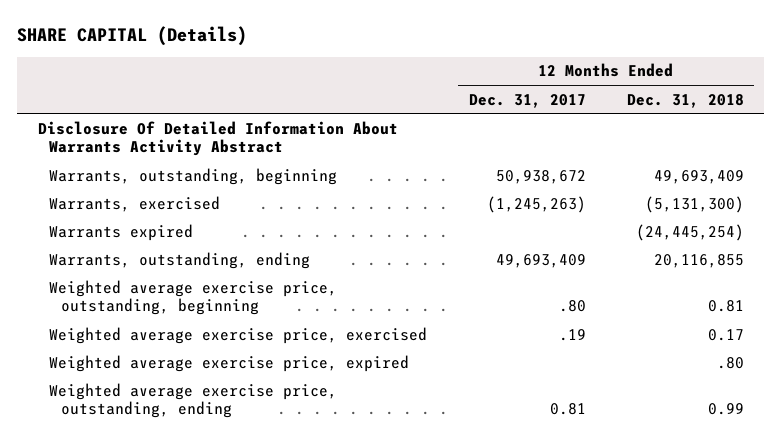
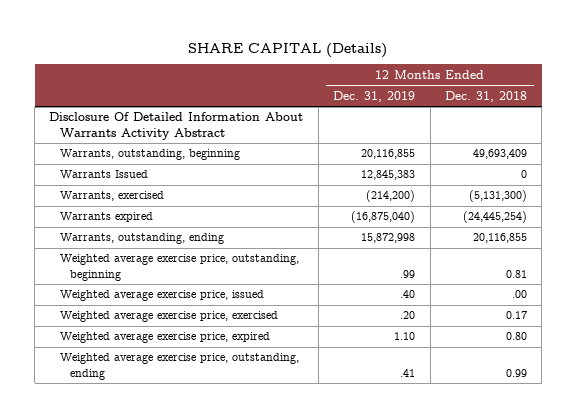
[468,93,586,108] Dec. 31, 2017 -> none
none -> [333,90,416,102] Dec. 31, 2019
none -> [59,170,148,179] Warrants Issued
none -> [59,290,264,302] Weighted average exercise price, issued
[716,356,744,369] .80 -> [505,332,527,341] 0.80

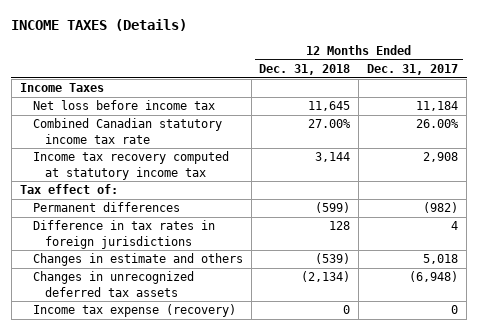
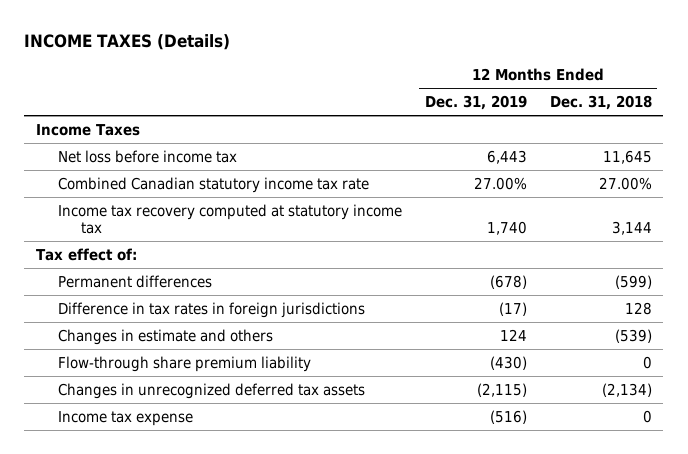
[367,64,459,76] Dec. 31, 2017 -> none
none -> [425,95,528,111] Dec. 31, 2019
none -> [58,355,312,372] Flow-through share premium liability
[32,304,236,318] Income tax expense (recovery) -> [58,410,194,426] Income tax expense

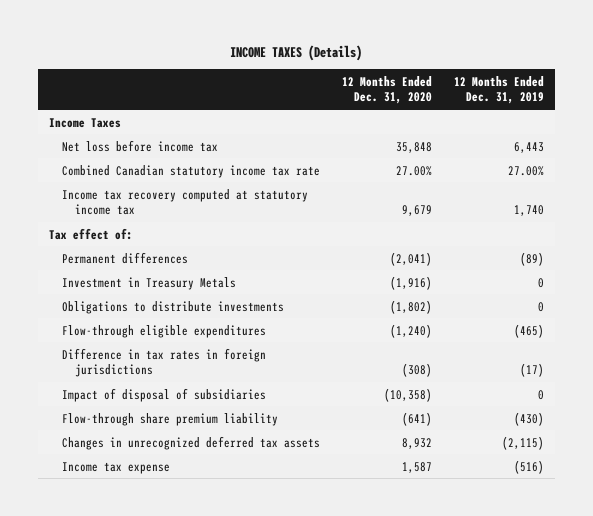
[549,95,652,111] Dec. 31, 2018 -> none
none -> [341,75,432,105] 12 Months Ended Dec. 31, 2020
[490,274,528,289] (678) -> [519,251,544,266] (89)
none -> [62,276,237,290] Investment in Treasury Metals
none -> [62,300,285,314] Obligations to distribute investments
none -> [62,324,267,338] Flow-through eligible expenditures
[58,328,274,345] Changes in estimate and others -> none
none -> [62,387,267,402] Impact of disposal of subsidiaries

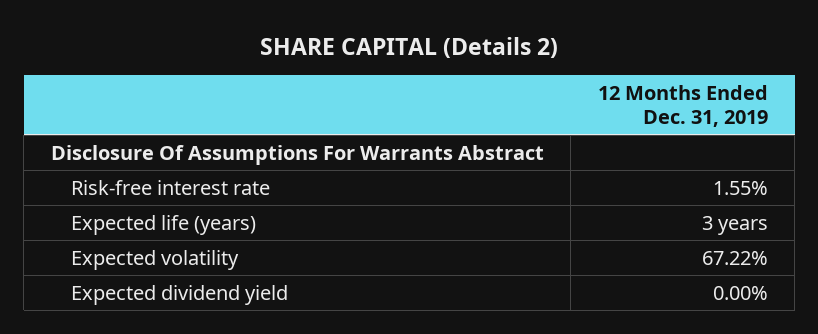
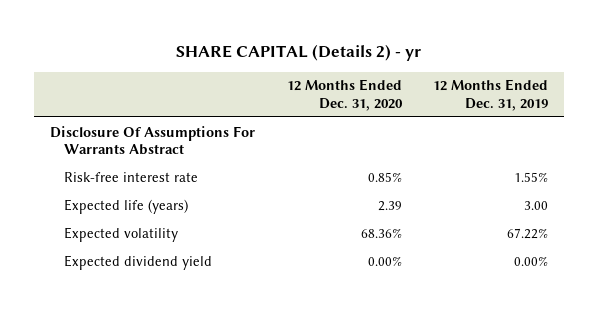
[260,36,559,58] SHARE CAPITAL (Details 2) -> [176,44,422,62] SHARE CAPITAL (Details 2) - yr
none -> [286,79,403,111] 12 Months Ended Dec. 31, 2020
[701,215,768,235] 3 years -> [524,200,549,210] 3.00

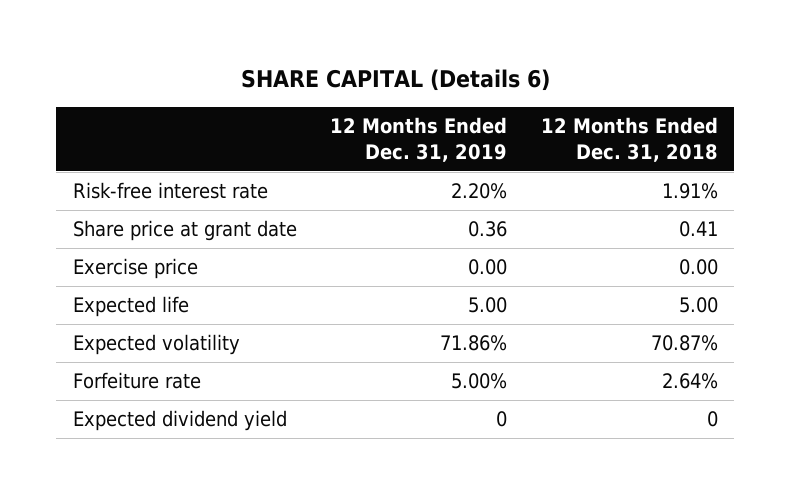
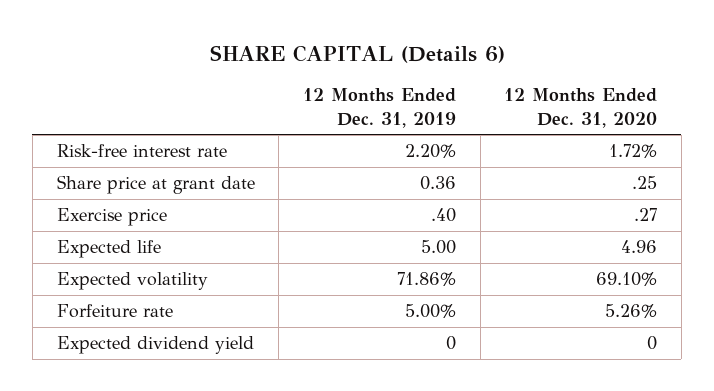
[540,117,718,162] 12 Months Ended Dec. 31, 2018 -> none
none -> [504,88,658,128] 12 Months Ended Dec. 31, 2020
[468,259,508,276] 0.00 -> [430,208,456,223] .40

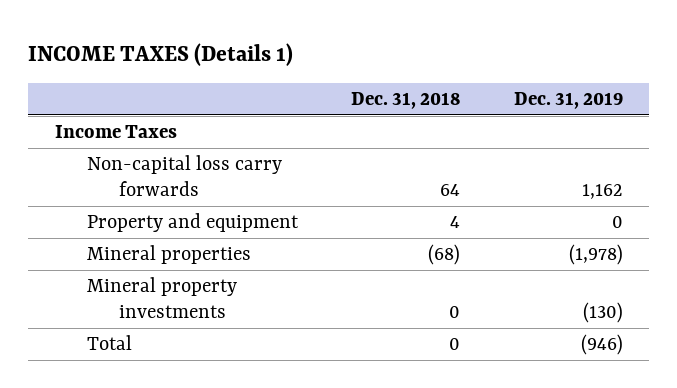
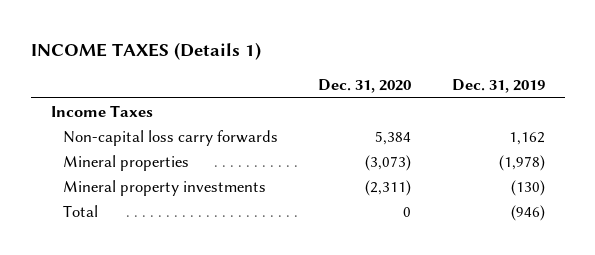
[351,91,461,109] Dec. 31, 2018 -> none
none -> [318,79,412,94] Dec. 31, 2020
[86,213,299,233] Property and equipment -> none

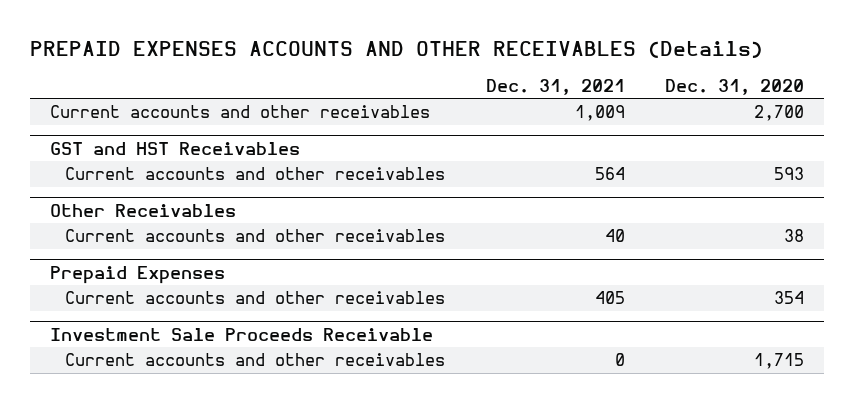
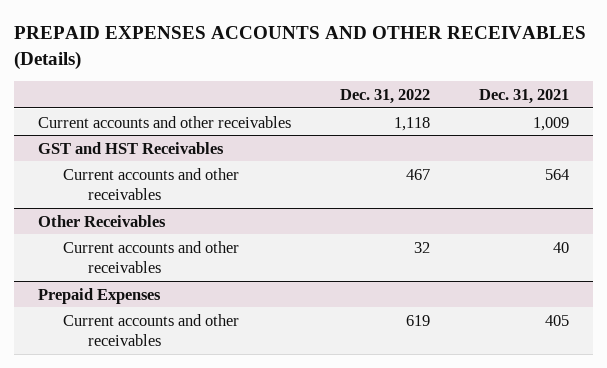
[665,78,805,95] Dec. 31, 2020 -> none
none -> [339,88,430,104] Dec. 31, 2022
[50,327,434,341] Investment Sale Proceeds Receivable -> none
[65,353,446,367] Current accounts and other receivables -> none

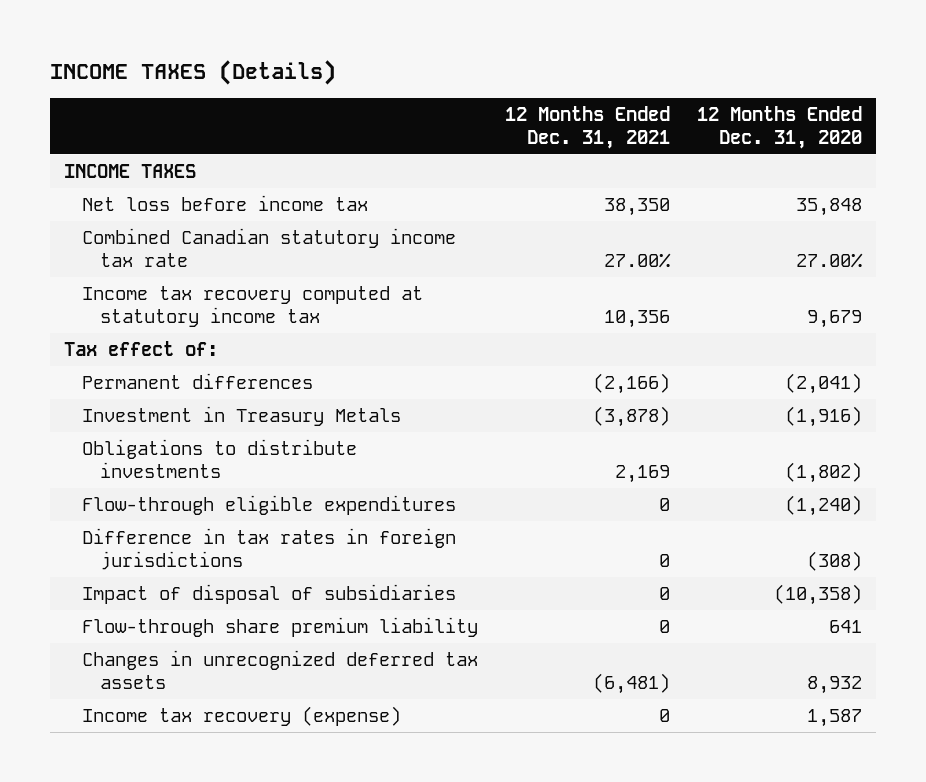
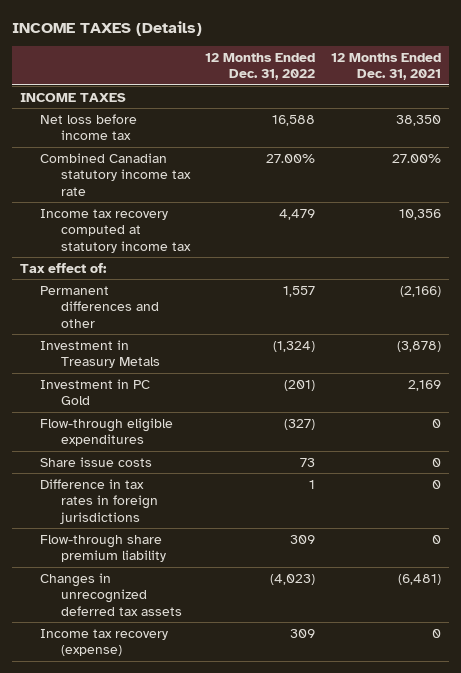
[697,106,863,149] 12 Months Ended Dec. 31, 2020 -> none
none -> [205,52,316,81] 12 Months Ended Dec. 31, 2022
[81,373,313,390] Permanent differences -> [40,285,159,328] Permanent differences and other
[81,439,357,478] Obligations to distribute investments -> [40,378,151,406] Investment in PC Gold
none -> [40,456,153,467] Share issue costs
[81,584,456,605] Impact of disposal of subsidiaries -> none

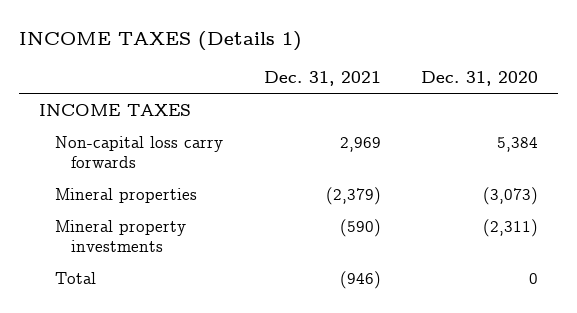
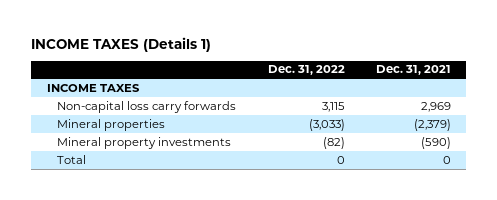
[421,70,539,86] Dec. 31, 2020 -> none
none -> [267,65,345,76] Dec. 31, 2022
[339,270,381,289] (946) -> [442,155,451,164] 0

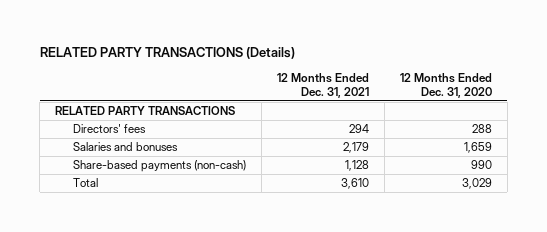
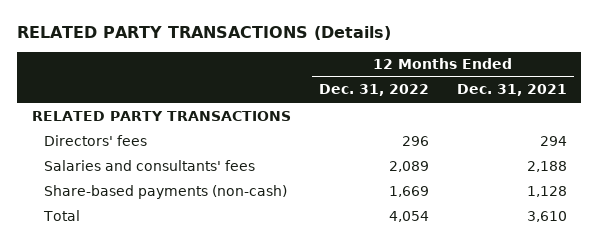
[399,73,492,98] 12 Months Ended Dec. 31, 2020 -> none
none -> [318,84,429,97] Dec. 31, 2022
[72,142,178,152] Salaries and bonuses -> [43,159,255,171] Salaries and consultants' fees
[342,142,369,154] 2,179 -> [526,160,567,172] 2,188

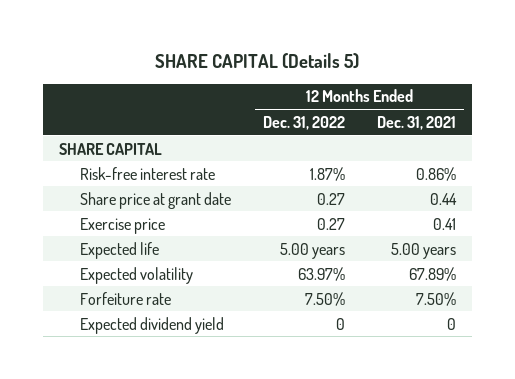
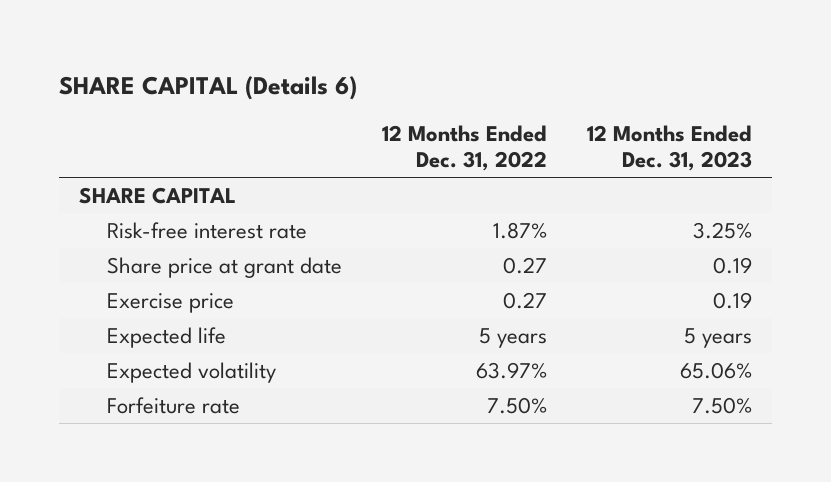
[155,52,360,69] SHARE CAPITAL (Details 5) -> [59,75,358,100] SHARE CAPITAL (Details 6)
[377,115,457,130] Dec. 31, 2021 -> none
none -> [586,124,752,172] 12 Months Ended Dec. 31, 2023
[280,242,346,259] 5.00 years -> [479,327,548,348] 5 years
[79,316,224,334] Expected dividend yield -> none

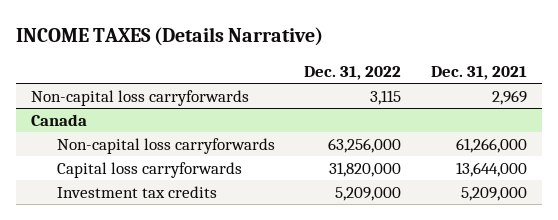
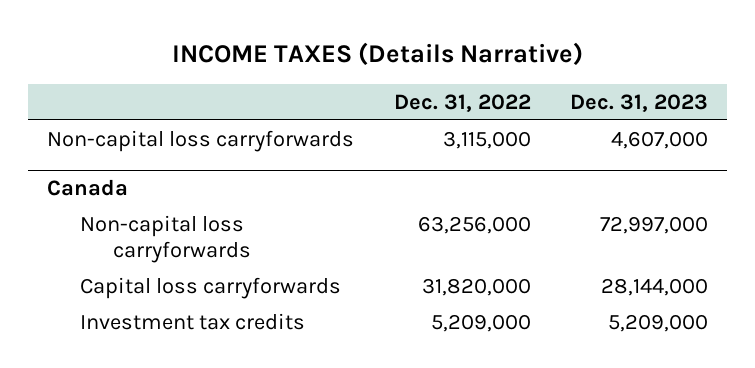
[430,65,527,80] Dec. 31, 2021 -> none
none -> [569,93,708,112] Dec. 31, 2023
[370,89,402,105] 3,115 -> [442,130,531,149] 3,115,000

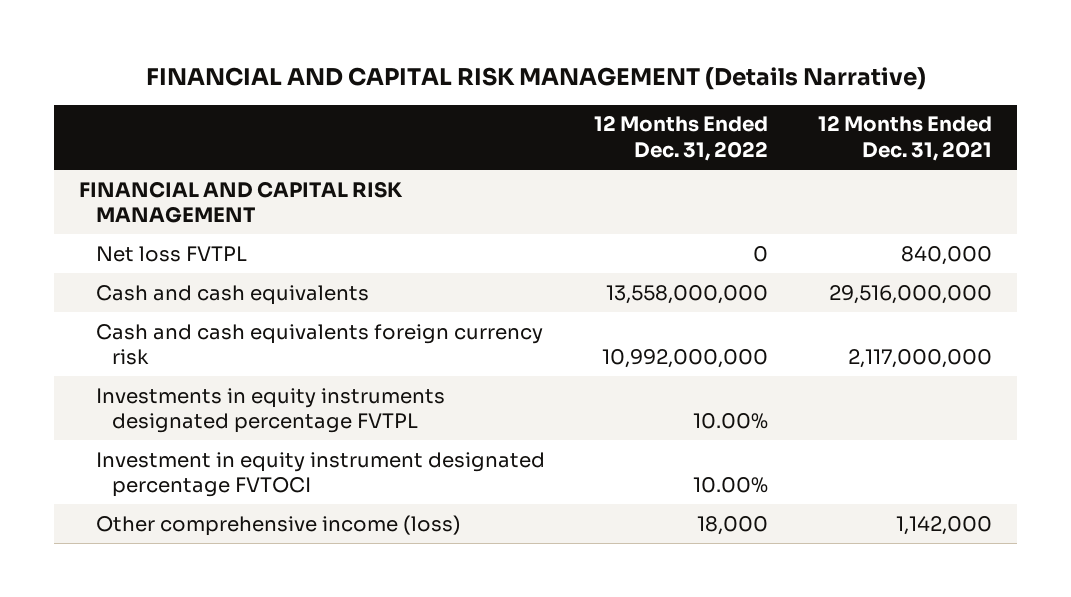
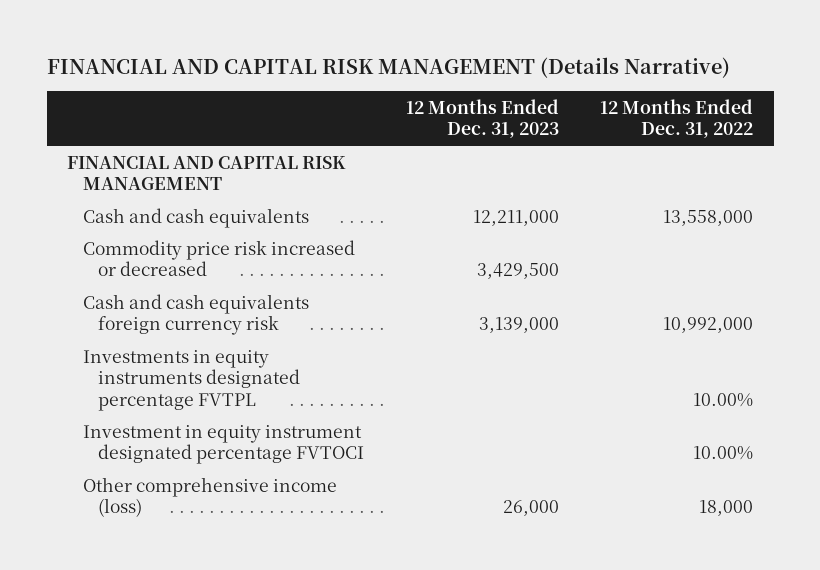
[818,115,993,161] 12 Months Ended Dec. 31, 2021 -> none
none -> [405,98,559,139] 12 Months Ended Dec. 31, 2023
[95,245,247,262] Net loss FVTPL -> none
[606,284,769,304] 13,558,000,000 -> [662,209,753,226] 13,558,000
none -> [82,239,355,277] Commodity price risk increased or decreased
[602,349,769,369] 10,992,000,000 -> [662,317,753,334] 10,992,000

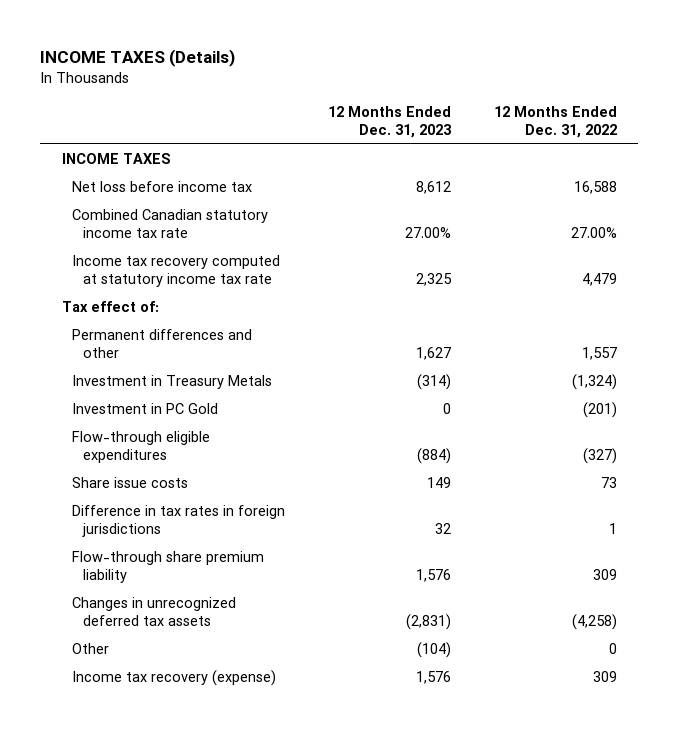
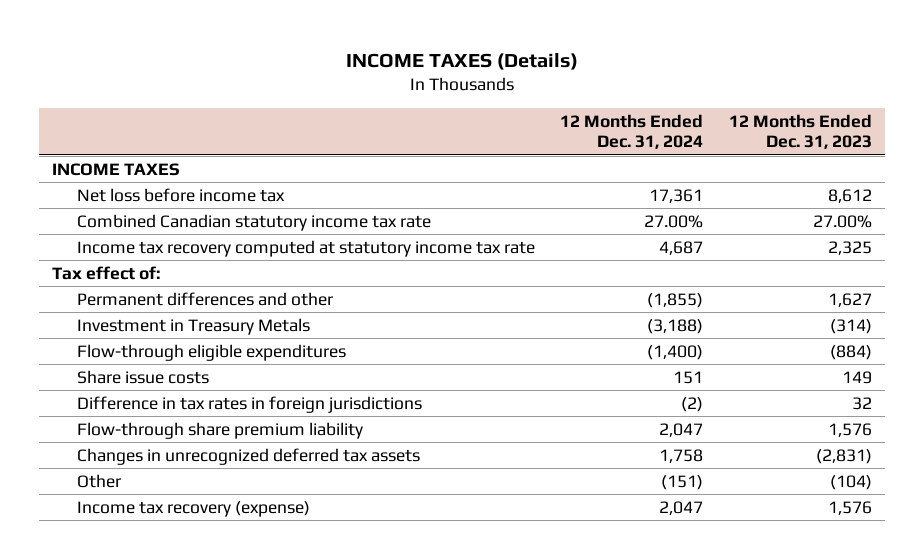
[493,105,617,138] 12 Months Ended Dec. 31, 2022 -> none
none -> [560,113,704,150] 12 Months Ended Dec. 31, 2024
[72,403,219,415] Investment in PC Gold -> none

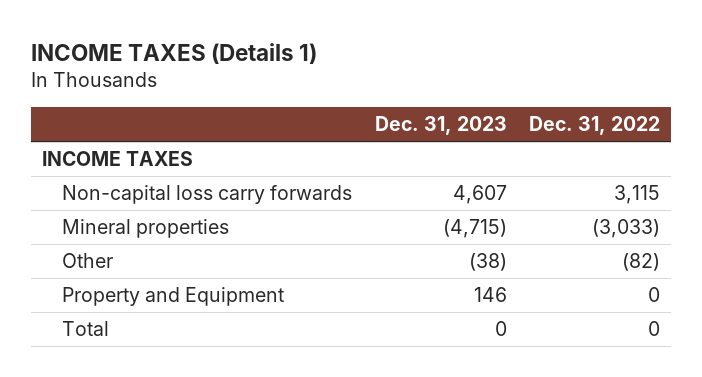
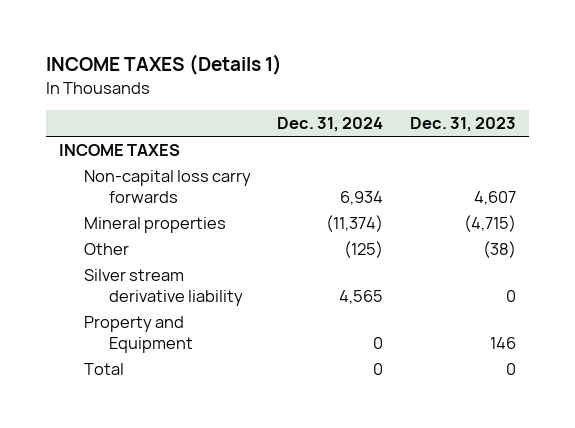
[528,116,660,136] Dec. 31, 2022 -> none
none -> [277,117,384,133] Dec. 31, 2024
none -> [83,269,243,306] Silver stream derivative liability

